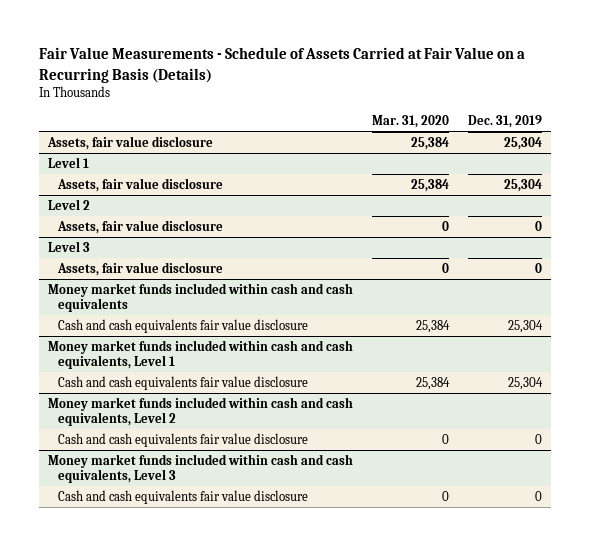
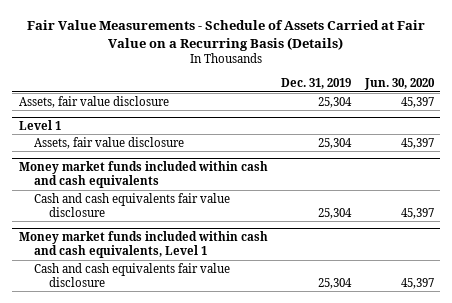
[372,115,450,129] Mar. 31, 2020 -> none
none -> [363,78,435,91] Jun. 30, 2020
[48,198,91,210] Level 2 -> none
[57,219,224,234] Assets, fair value disclosure -> none
[48,240,91,252] Level 3 -> none
[57,261,224,276] Assets, fair value disclosure -> none
[48,396,354,427] Money market funds included within cash and cash equivalents, Level 2 -> none
[58,432,309,447] Cash and cash equivalents fair value disclosure -> none
[48,453,354,484] Money market funds included within cash and cash equivalents, Level 3 -> none
[58,489,309,504] Cash and cash equivalents fair value disclosure -> none

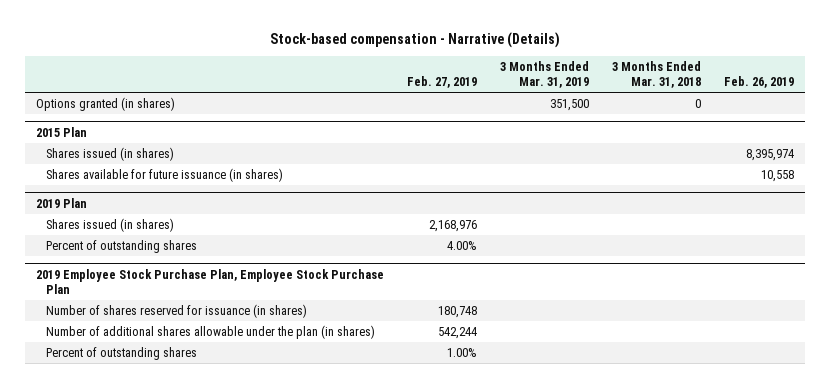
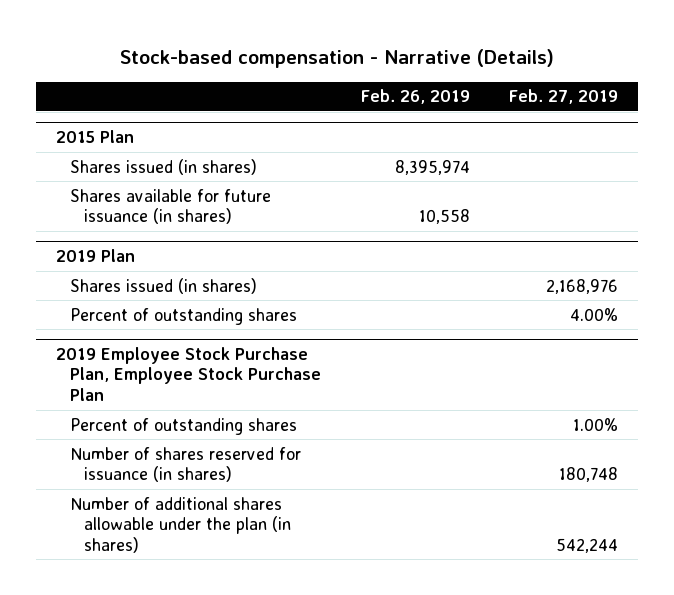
[499,60,589,88] 3 Months Ended Mar. 31, 2019 -> none
[611,60,701,88] 3 Months Ended Mar. 31, 2018 -> none
[35,97,175,112] Options granted (in shares) -> none
[46,347,198,361] Percent of outstanding shares -> [70,417,298,435] Percent of outstanding shares

